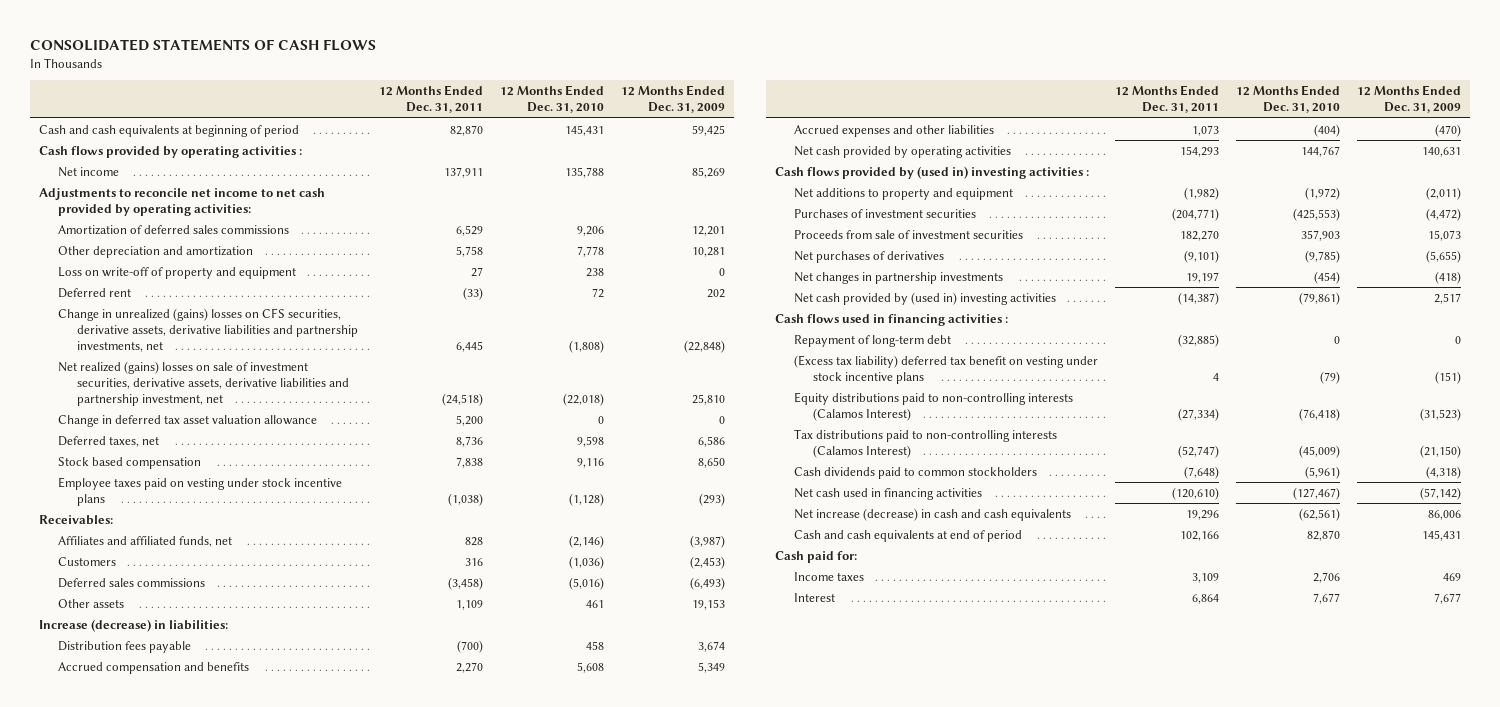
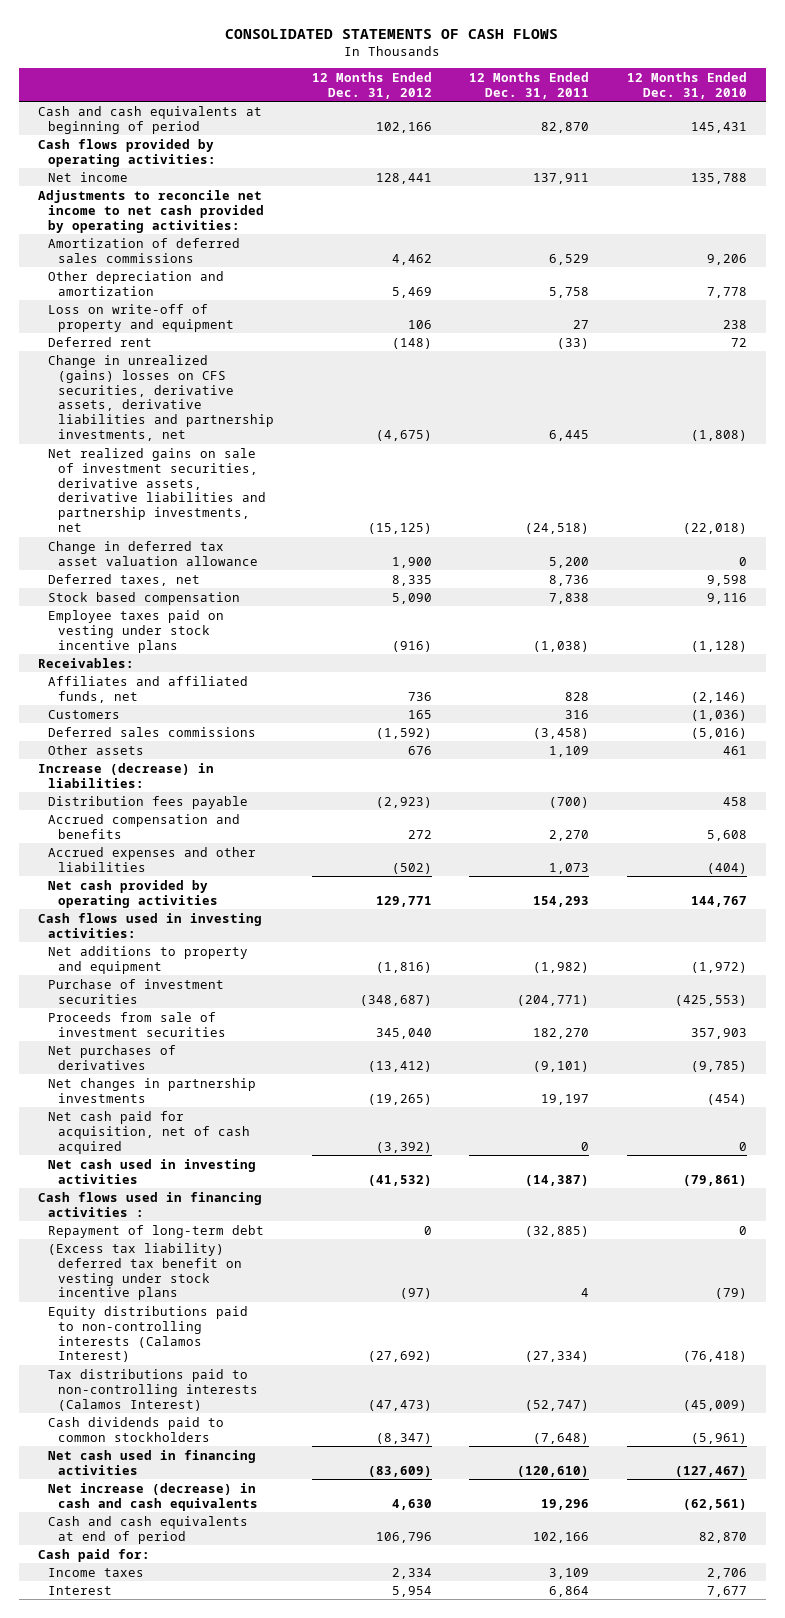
[621,85,726,114] 12 Months Ended Dec. 31, 2009 -> none
none -> [311,71,432,99] 12 Months Ended Dec. 31, 2012
[38,145,302,158] Cash flows provided by operating activities : -> [37,138,216,167] Cash flows provided by operating activities:
[57,360,349,406] Net realized (gains) losses on sale of investment securities, derivative assets, derivative liabilities and partnership investment, net -> [47,447,267,533] Net realized gains on sale of investment securities, derivative assets, derivative liabilities and partnership investments, net
[774,165,1089,179] Cash flows provided by (used in) investing activities : -> [37,912,262,938] Cash flows used in investing activities:
[793,208,976,218] Purchases of investment securities -> [47,978,224,1004] Purchase of investment securities
none -> [47,1110,251,1154] Net cash paid for acquisition, net of cash acquired
[793,291,1056,305] Net cash provided by (used in) investing activities -> [47,1158,256,1184] Net cash used in investing activities

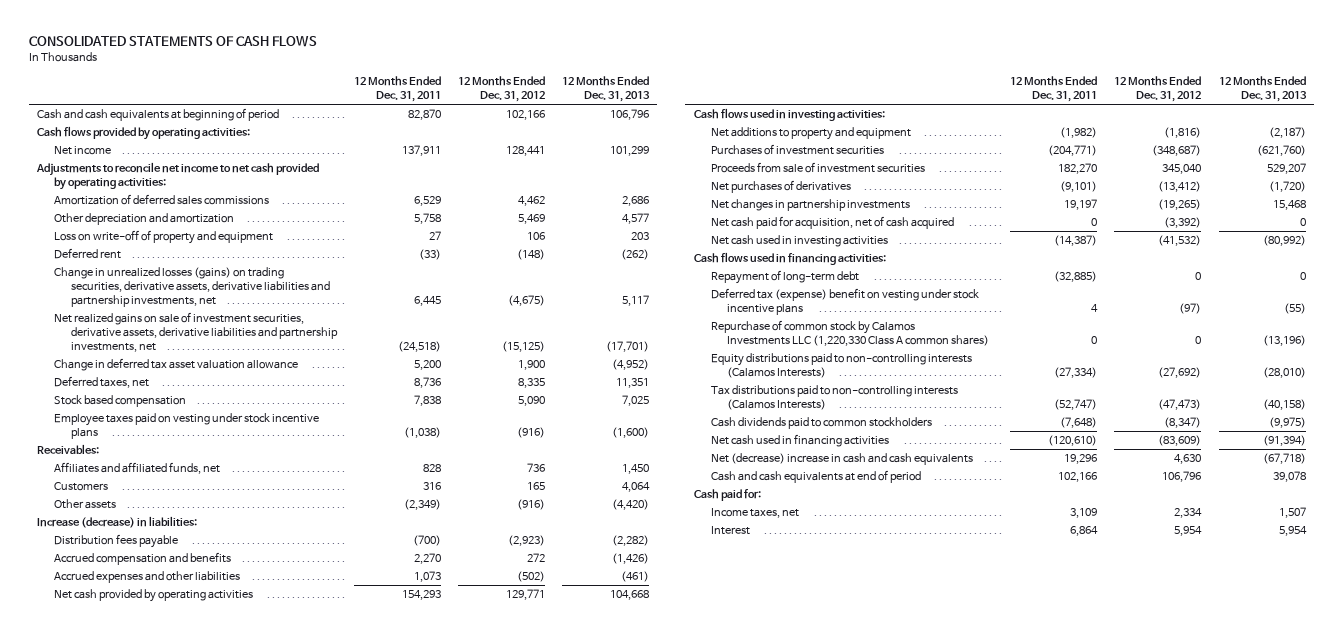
[626,71,747,99] 12 Months Ended Dec. 31, 2010 -> none
none -> [561,76,650,103] 12 Months Ended Dec. 31, 2013
[47,354,275,442] Change in unrealized (gains) losses on CFS securities, derivative assets, derivative liabilities and partnership investments, net -> [53,267,330,307] Change in unrealized losses (gains) on trading securities, derivative assets, derivative liabilities and partnership investments, net
[47,726,256,737] Deferred sales commissions -> none
[407,745,432,755] 676 -> [516,499,545,511] (916)
[549,745,590,757] 1,109 -> [403,499,441,511] (2,349)
[47,978,224,1004] Purchase of investment securities -> [710,144,884,156] Purchases of investment securities
[37,1191,262,1217] Cash flows used in financing activities : -> [693,252,886,266] Cash flows used in financing activities:
[47,1242,243,1301] (Excess tax liability) deferred tax benefit on vesting under stock incentive plans -> [710,288,979,315] Deferred tax (expense) benefit on vesting under stock incentive plans
none -> [710,320,990,346] Repurchase of common stock by Calamos Investments LLC (1,220,330 Class A common shares)
[47,1305,248,1363] Equity distributions paid to non-controlling interests (Calamos Interest) -> [710,353,972,378] Equity distributions paid to non-controlling interests (Calamos Interests)
[47,1368,259,1411] Tax distributions paid to non-controlling interests (Calamos Interest) -> [710,385,958,410] Tax distributions paid to non-controlling interests (Calamos Interests)
[47,1482,259,1511] Net increase (decrease) in cash and cash equivalents -> [710,453,973,466] Net (decrease) increase in cash and cash equivalents
[47,1567,144,1577] Income taxes -> [710,508,799,519] Income taxes, net

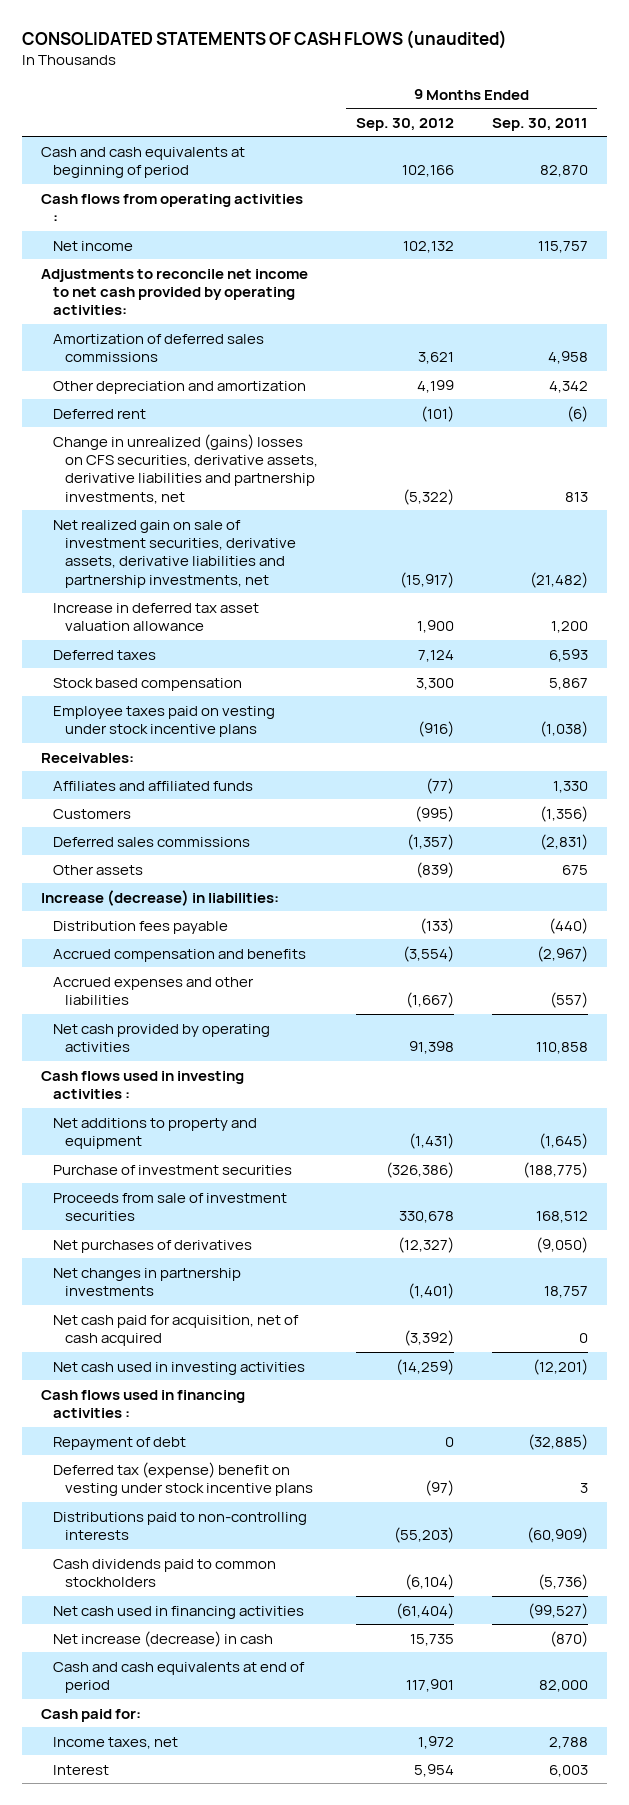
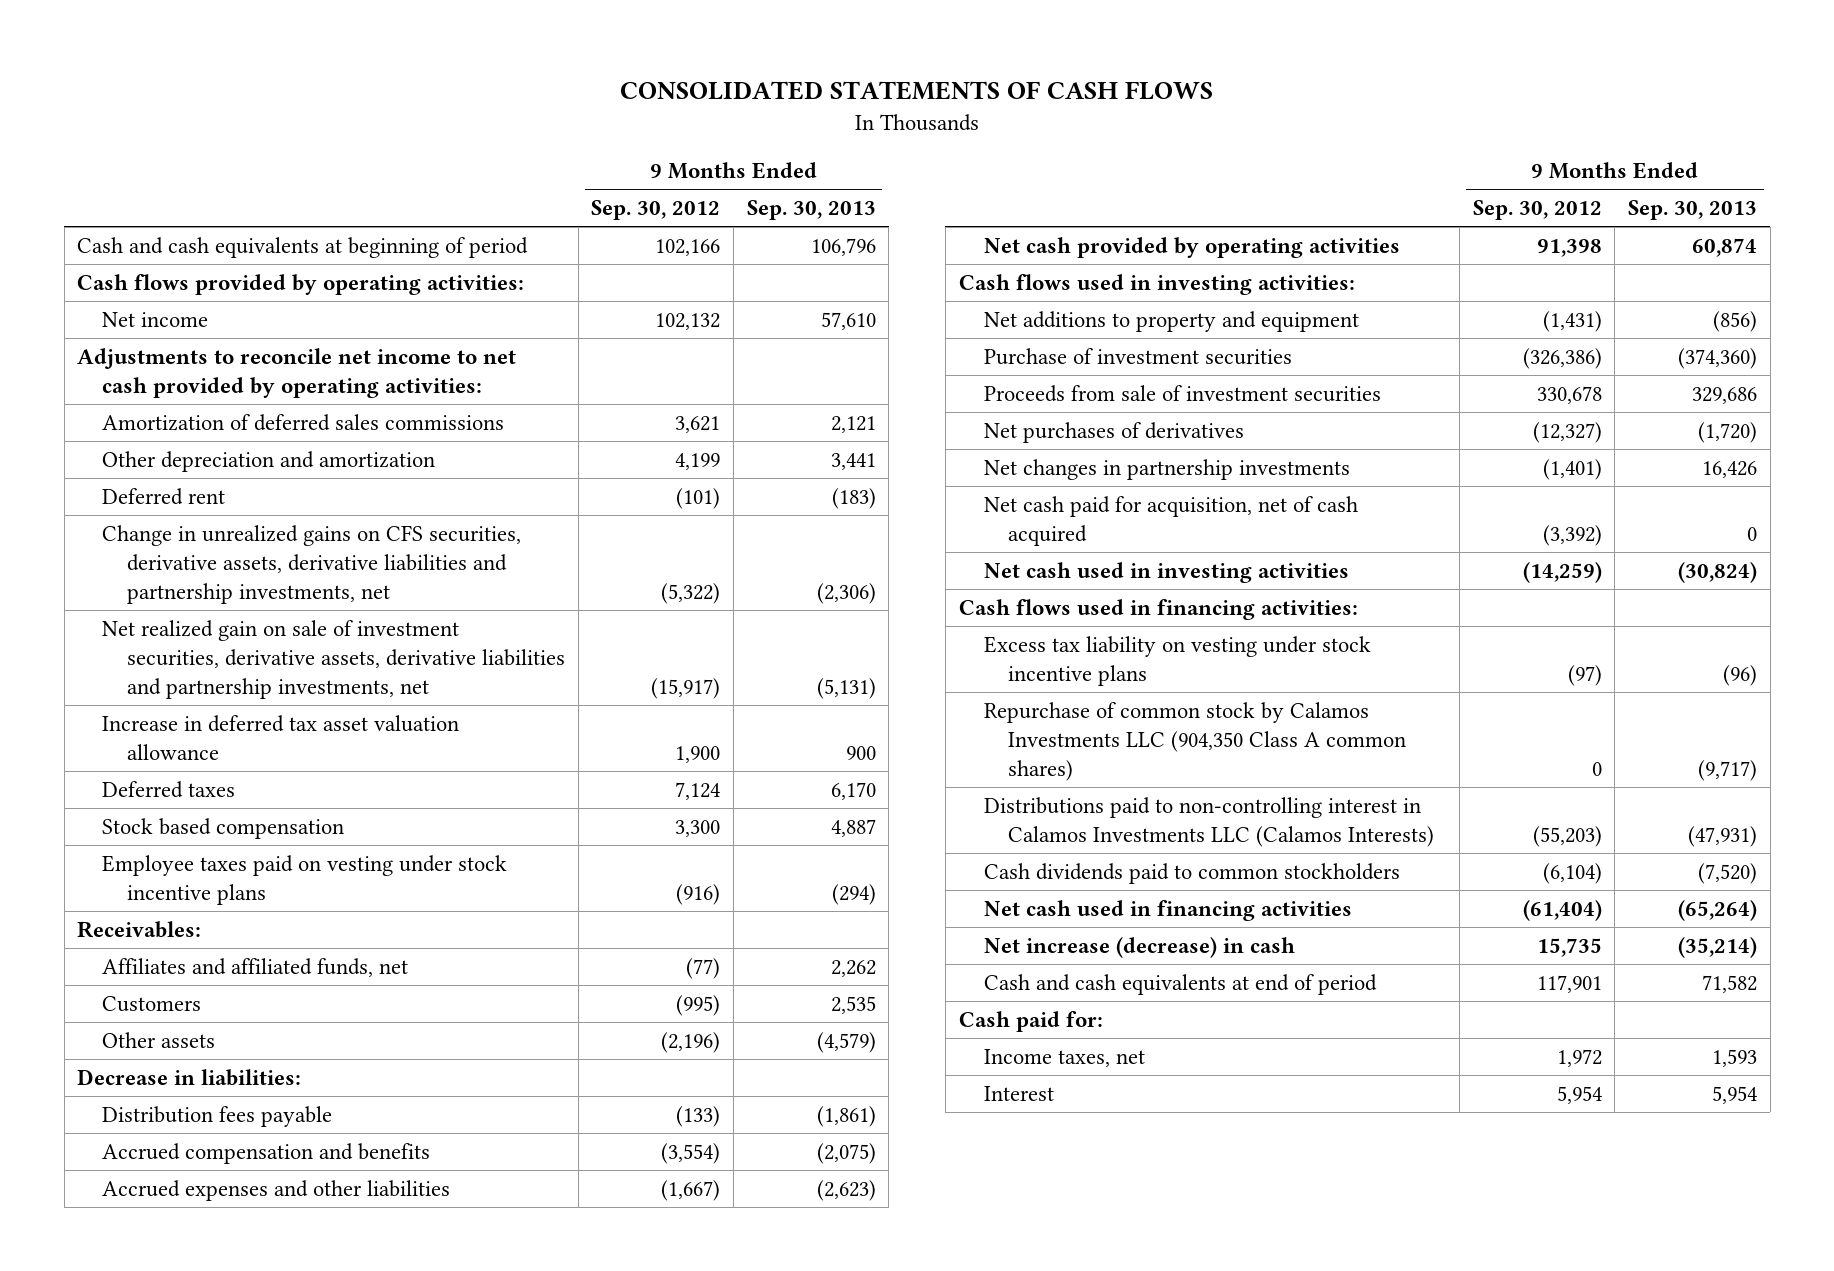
[21,30,507,50] CONSOLIDATED STATEMENTS OF CASH FLOWS (unaudited) -> [620,81,1214,101] CONSOLIDATED STATEMENTS OF CASH FLOWS
[491,117,588,131] Sep. 30, 2011 -> none
none -> [746,200,876,221] Sep. 30, 2013
[40,193,303,222] Cash flows from operating activities : -> [77,273,525,295] Cash flows provided by operating activities:
[52,433,318,504] Change in unrealized (gains) losses on CFS securities, derivative assets, derivative liabilities and partnership investments, net -> [102,524,522,604] Change in unrealized gains on CFS securities, derivative assets, derivative liabilities and partnership investments, net
[52,780,253,791] Affiliates and affiliated funds -> [102,957,409,977] Affiliates and affiliated funds, net
[52,836,250,847] Deferred sales commissions -> none
[415,861,454,878] (839) -> [661,1031,721,1053] (2,196)
[40,889,279,906] Increase (decrease) in liabilities: -> [77,1068,302,1086] Decrease in liabilities:
[40,1070,244,1099] Cash flows used in investing activities : -> [958,273,1355,295] Cash flows used in investing activities:
[52,1436,186,1450] Repayment of debt -> none
[40,1389,245,1418] Cash flows used in financing activities : -> [958,598,1358,620] Cash flows used in financing activities:
[52,1461,313,1496] Deferred tax (expense) benefit on vesting under stock incentive plans -> [983,635,1371,686] Excess tax liability on vesting under stock incentive plans
none -> [983,701,1407,781] Repurchase of common stock by Calamos Investments LLC (904,350 Class A common shares)
[52,1511,307,1540] Distributions paid to non-controlling interests -> [983,796,1435,847] Distributions paid to non-controlling interest in Calamos Investments LLC (Calamos Interests)

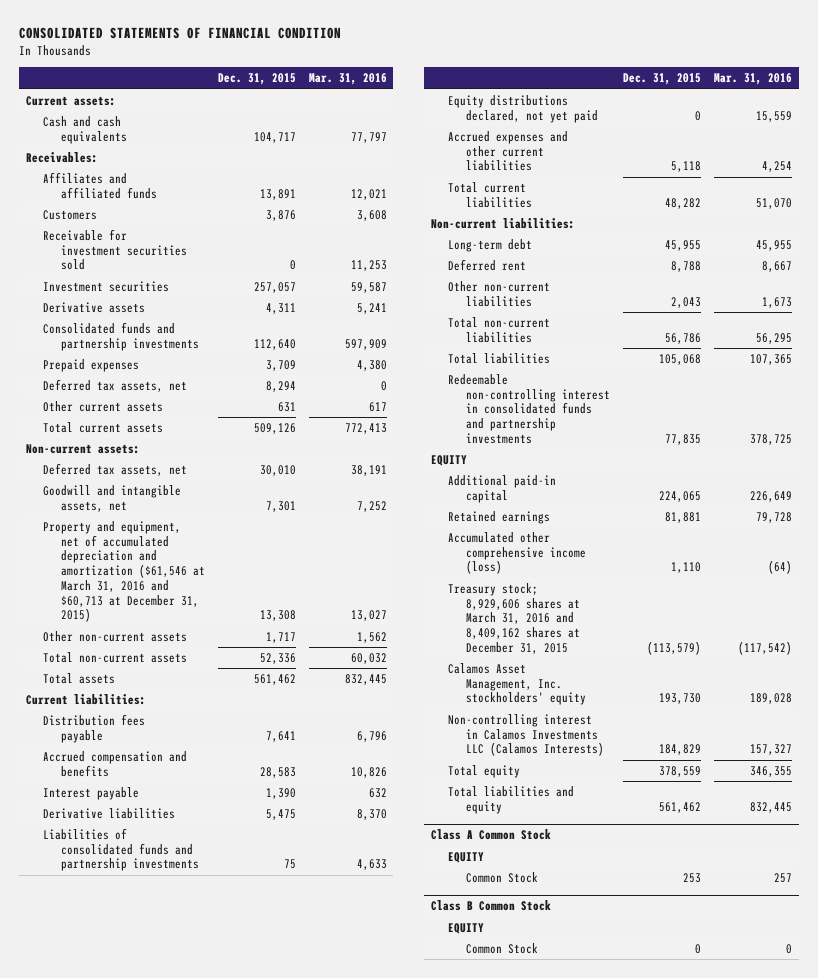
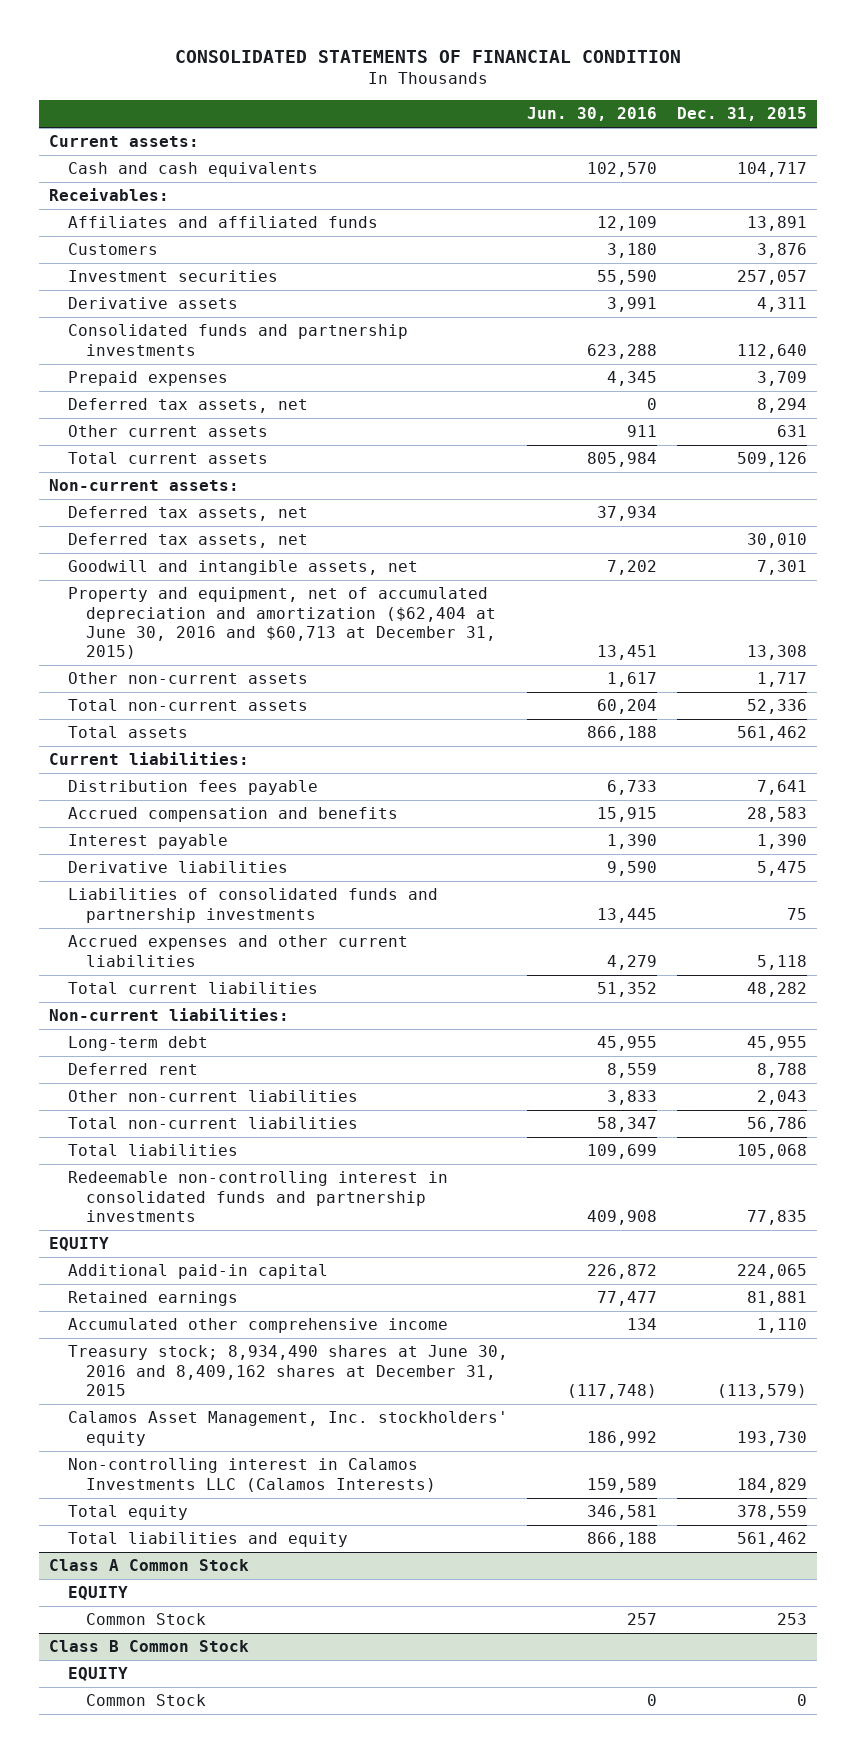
[308,73,387,86] Mar. 31, 2016 -> none
none -> [527,107,658,122] Jun. 30, 2016
[43,229,187,271] Receivable for investment securities sold -> none
none -> [67,506,308,522] Deferred tax assets, net
[43,521,205,623] Property and equipment, net of accumulated depreciation and amortization ($61,546 at March 31, 2016 and $60,713 at December 31, 2015) -> [67,587,497,659] Property and equipment, net of accumulated depreciation and amortization ($62,404 at June 30, 2016 and $60,713 at December 31, 2015)
[448,95,598,123] Equity distributions declared, not yet paid -> none
[448,532,586,575] Accumulated other comprehensive income (loss) -> [67,1318,448,1334] Accumulated other comprehensive income
[448,583,580,654] Treasury stock; 8,929,606 shares at March 31, 2016 and 8,409,162 shares at December 31, 2015 -> [67,1345,508,1396] Treasury stock; 8,934,490 shares at June 30, 2016 and 8,409,162 shares at December 31, 2015

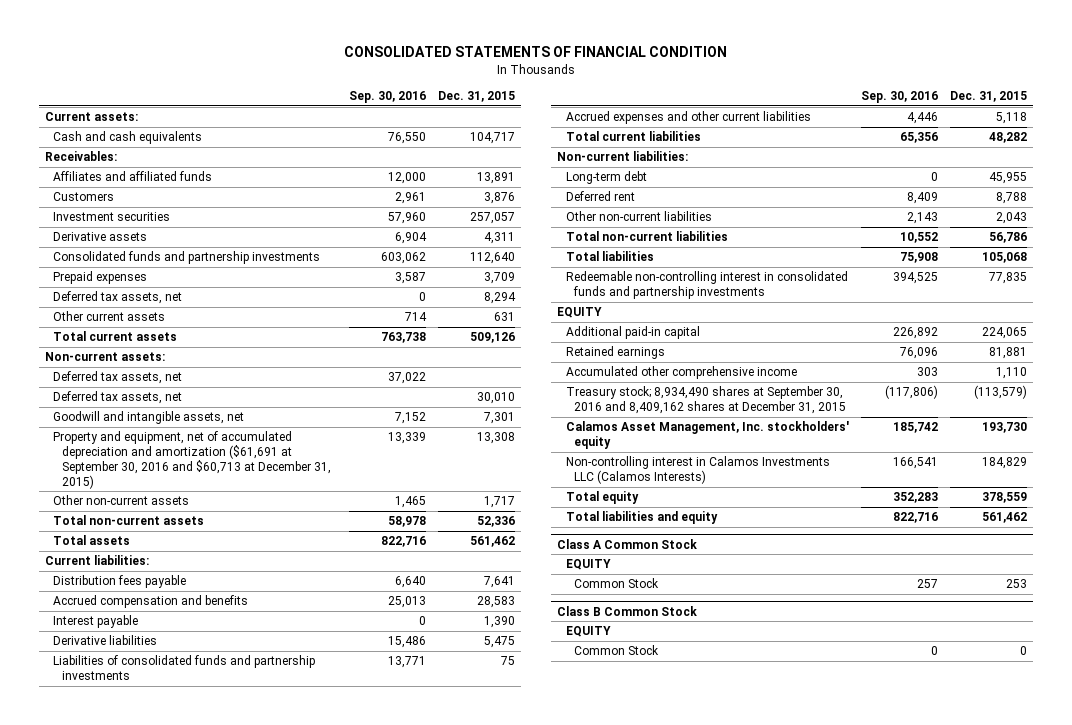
[527,107,658,122] Jun. 30, 2016 -> none
none -> [348,90,426,103] Sep. 30, 2016
[67,587,497,659] Property and equipment, net of accumulated depreciation and amortization ($62,404 at June 30, 2016 and $60,713 at December 31, 2015) -> [53,431,331,489] Property and equipment, net of accumulated depreciation and amortization ($61,691 at September 30, 2016 and $60,713 at December 31, 2015)
[67,1345,508,1396] Treasury stock; 8,934,490 shares at June 30, 2016 and 8,409,162 shares at December 31, 2015 -> [565,386,847,415] Treasury stock; 8,934,490 shares at September 30, 2016 and 8,409,162 shares at December 31, 2015

